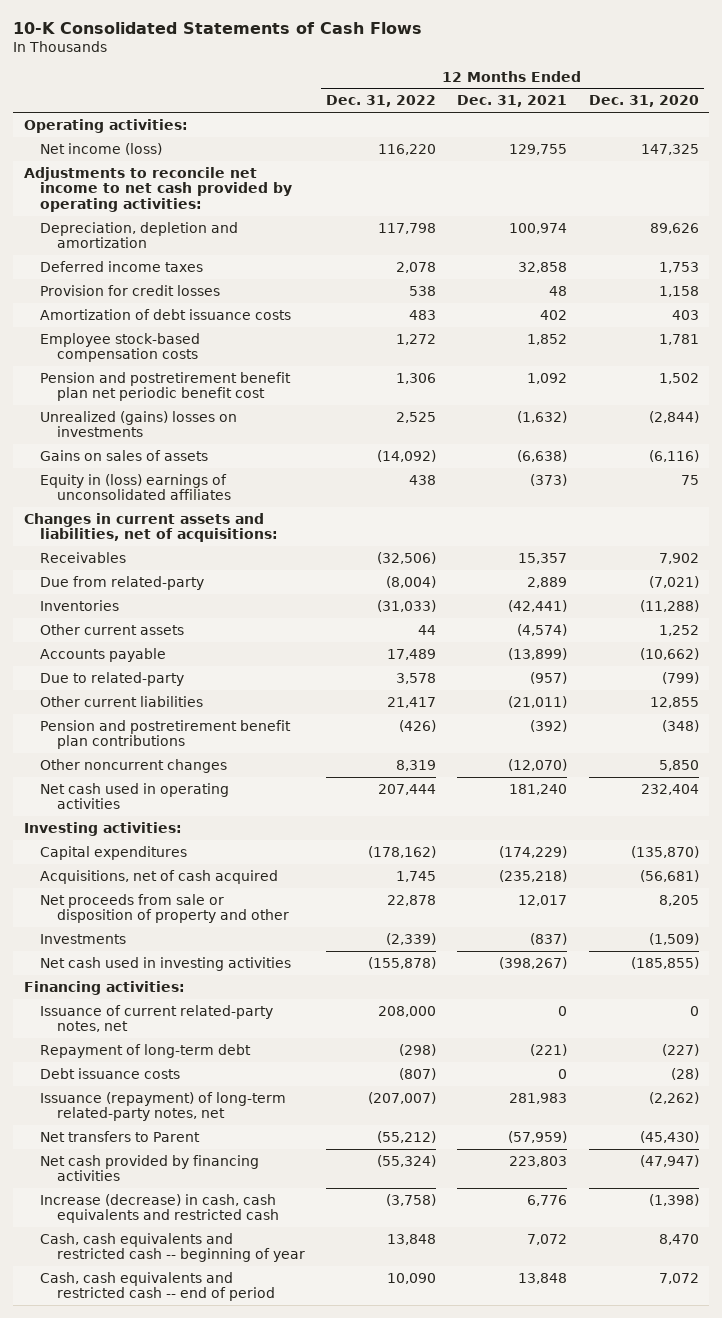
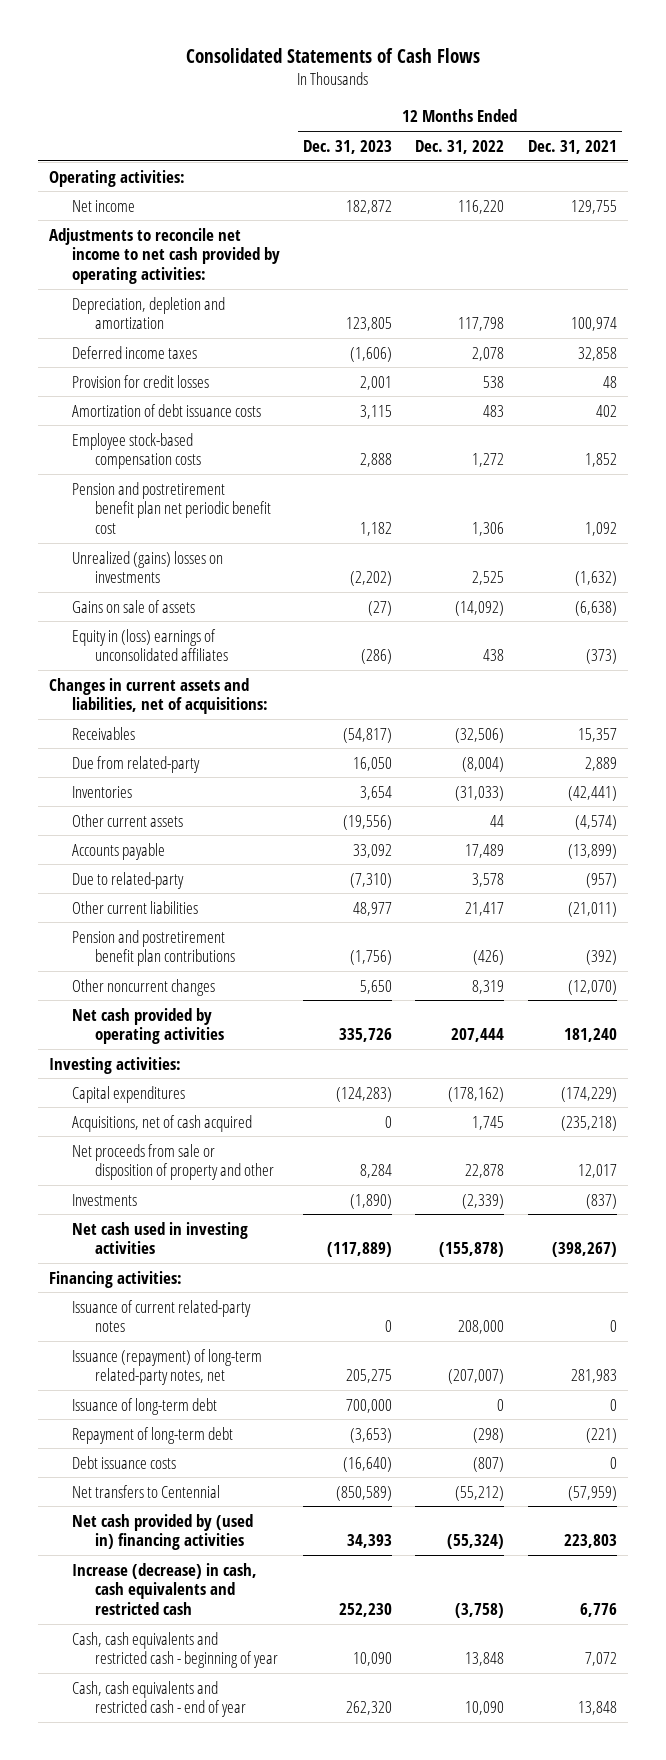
[12,21,422,34] 10-K Consolidated Statements of Cash Flows -> [185,48,480,64] Consolidated Statements of Cash Flows
[588,95,699,108] Dec. 31, 2020 -> none
none -> [303,139,393,154] Dec. 31, 2023
[40,142,163,155] Net income (loss) -> [72,199,136,212] Net income
[40,449,209,461] Gains on sales of assets -> [72,599,196,613] Gains on sale of assets
[40,782,230,810] Net cash used in operating activities -> [72,1007,225,1045] Net cash provided by operating activities
[40,1004,274,1033] Issuance of current related-party notes, net -> [72,1299,252,1333] Issuance of current related-party notes
[40,1091,287,1122] Issuance (repayment) of long-term related-party notes, net -> [72,1348,263,1386] Issuance (repayment) of long-term related-party notes, net
none -> [72,1397,218,1415] Issuance of long-term debt
[40,1130,201,1142] Net transfers to Parent -> [72,1484,221,1498] Net transfers to Centennial
[40,1154,260,1182] Net cash provided by financing activities -> [72,1513,254,1551] Net cash provided by (used in) financing activities
[40,1232,305,1263] Cash, cash equivalents and restricted cash -- beginning of year -> [72,1631,279,1669] Cash, cash equivalents and restricted cash - beginning of year
[40,1271,275,1302] Cash, cash equivalents and restricted cash -- end of period -> [72,1680,247,1718] Cash, cash equivalents and restricted cash - end of year

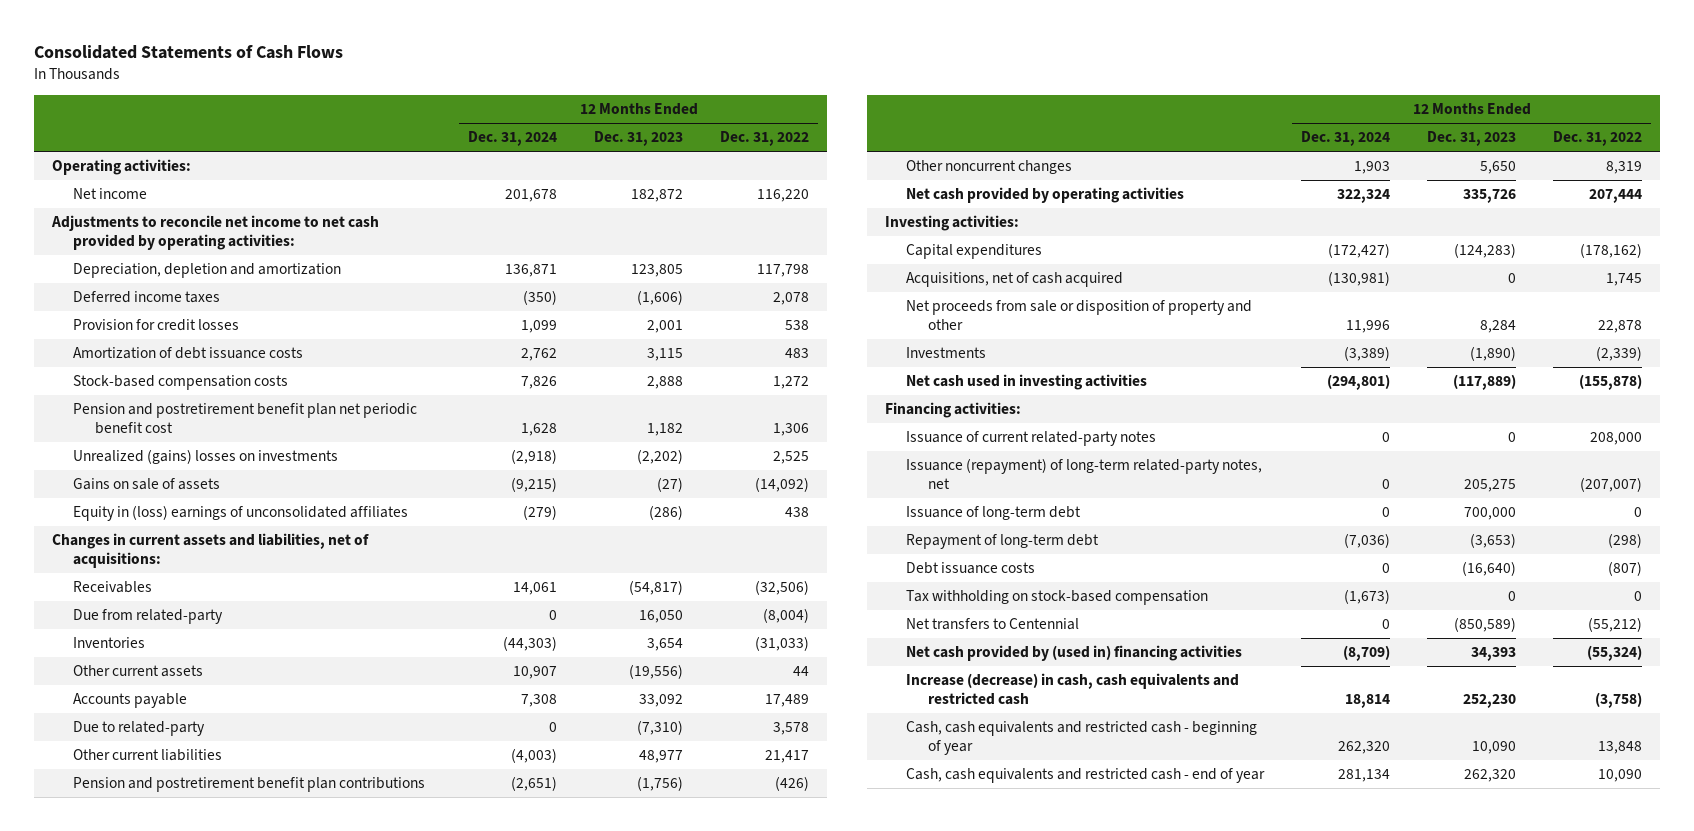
[527,139,617,154] Dec. 31, 2021 -> none
none -> [468,131,558,147] Dec. 31, 2024
[72,432,202,470] Employee stock-based compensation costs -> [73,375,289,391] Stock-based compensation costs
none -> [906,590,1209,606] Tax withholding on stock-based compensation

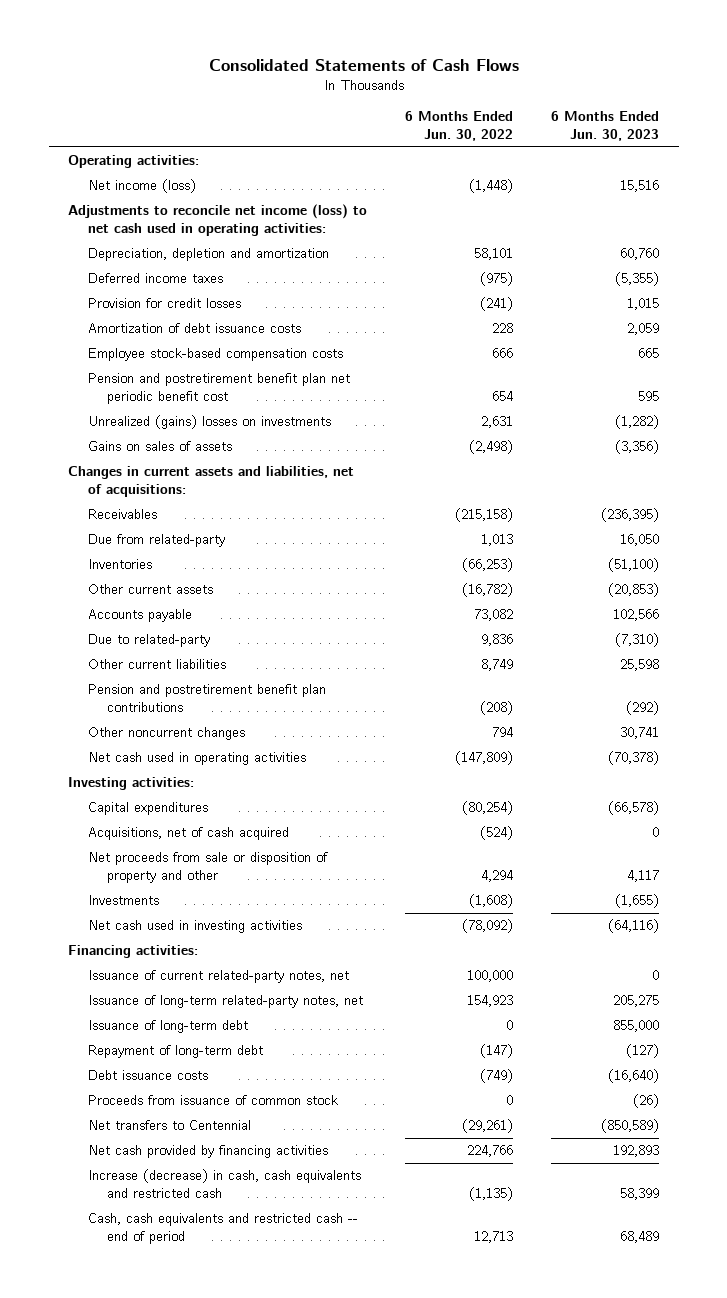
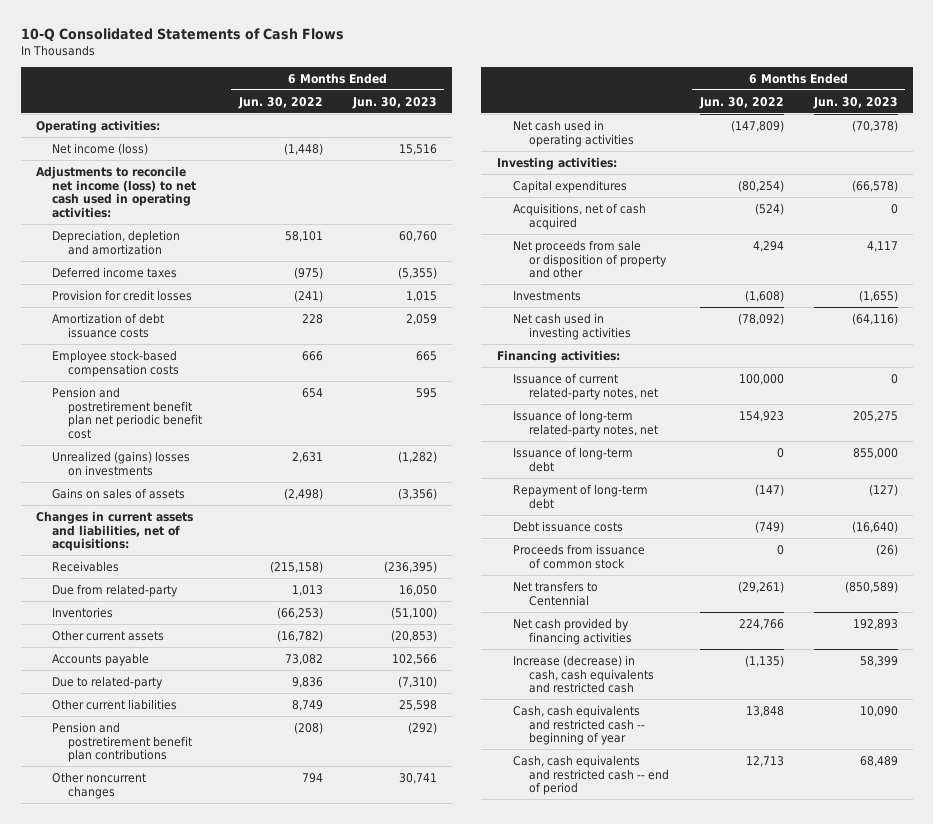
[208,58,519,71] Consolidated Statements of Cash Flows -> [20,28,344,43] 10-Q Consolidated Statements of Cash Flows
none -> [512,704,646,746] Cash, cash equivalents and restricted cash -- beginning of year

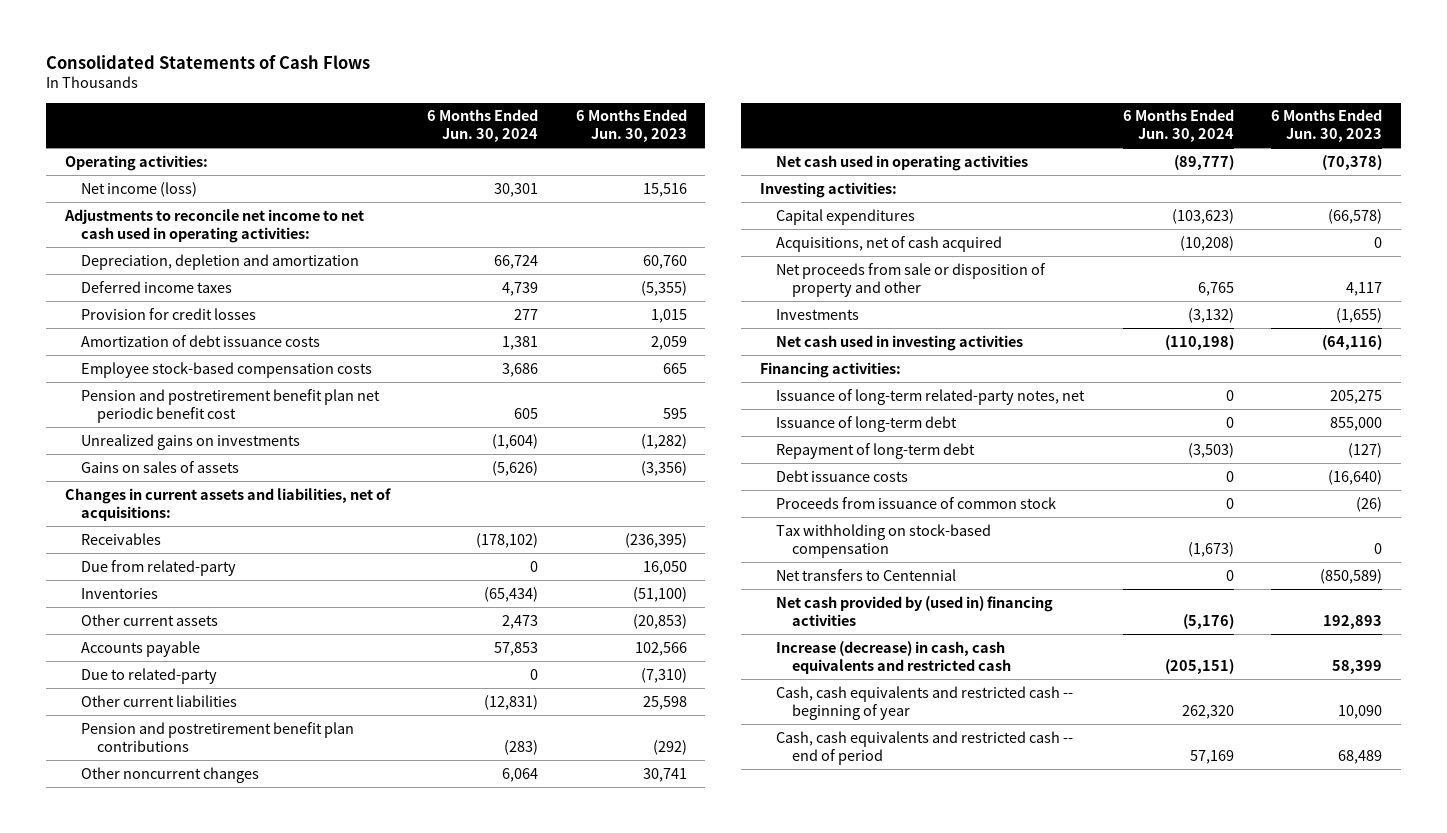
[20,28,344,43] 10-Q Consolidated Statements of Cash Flows -> [46,54,371,69] Consolidated Statements of Cash Flows
[237,96,323,109] Jun. 30, 2022 -> none
none -> [427,109,539,143] 6 Months Ended Jun. 30, 2024
[35,165,197,219] Adjustments to reconcile net income (loss) to net cash used in operating activities: -> [63,208,364,243] Adjustments to reconcile net income to net cash used in operating activities:
[52,450,191,476] Unrealized (gains) losses on investments -> [80,433,300,450] Unrealized gains on investments
[512,372,659,400] Issuance of current related-party notes, net -> none
none -> [776,523,992,558] Tax withholding on stock-based compensation
[512,617,633,645] Net cash provided by financing activities -> [776,595,1054,626] Net cash provided by (used in) financing activities

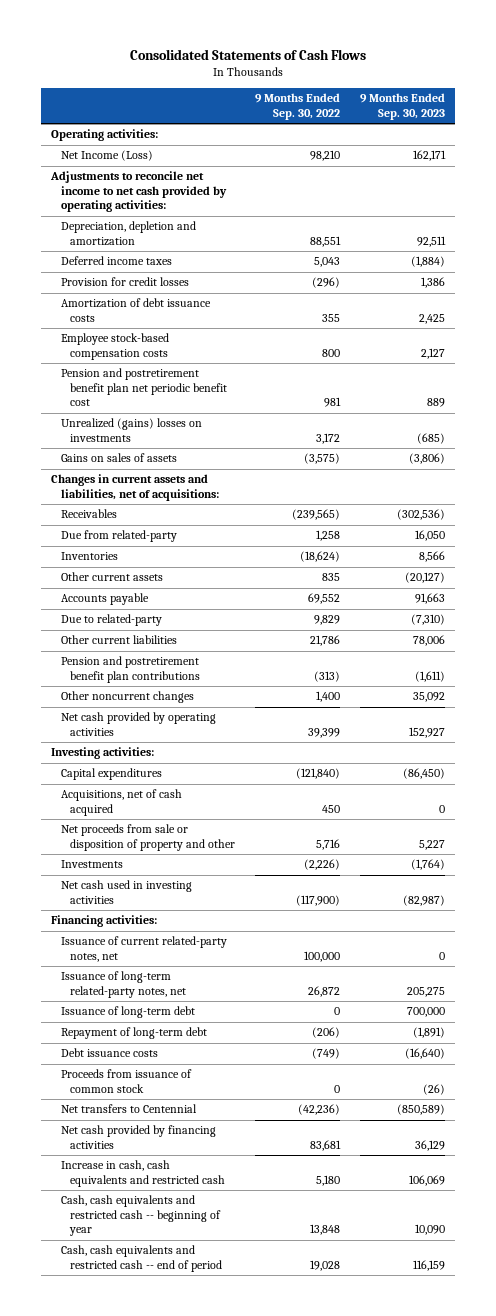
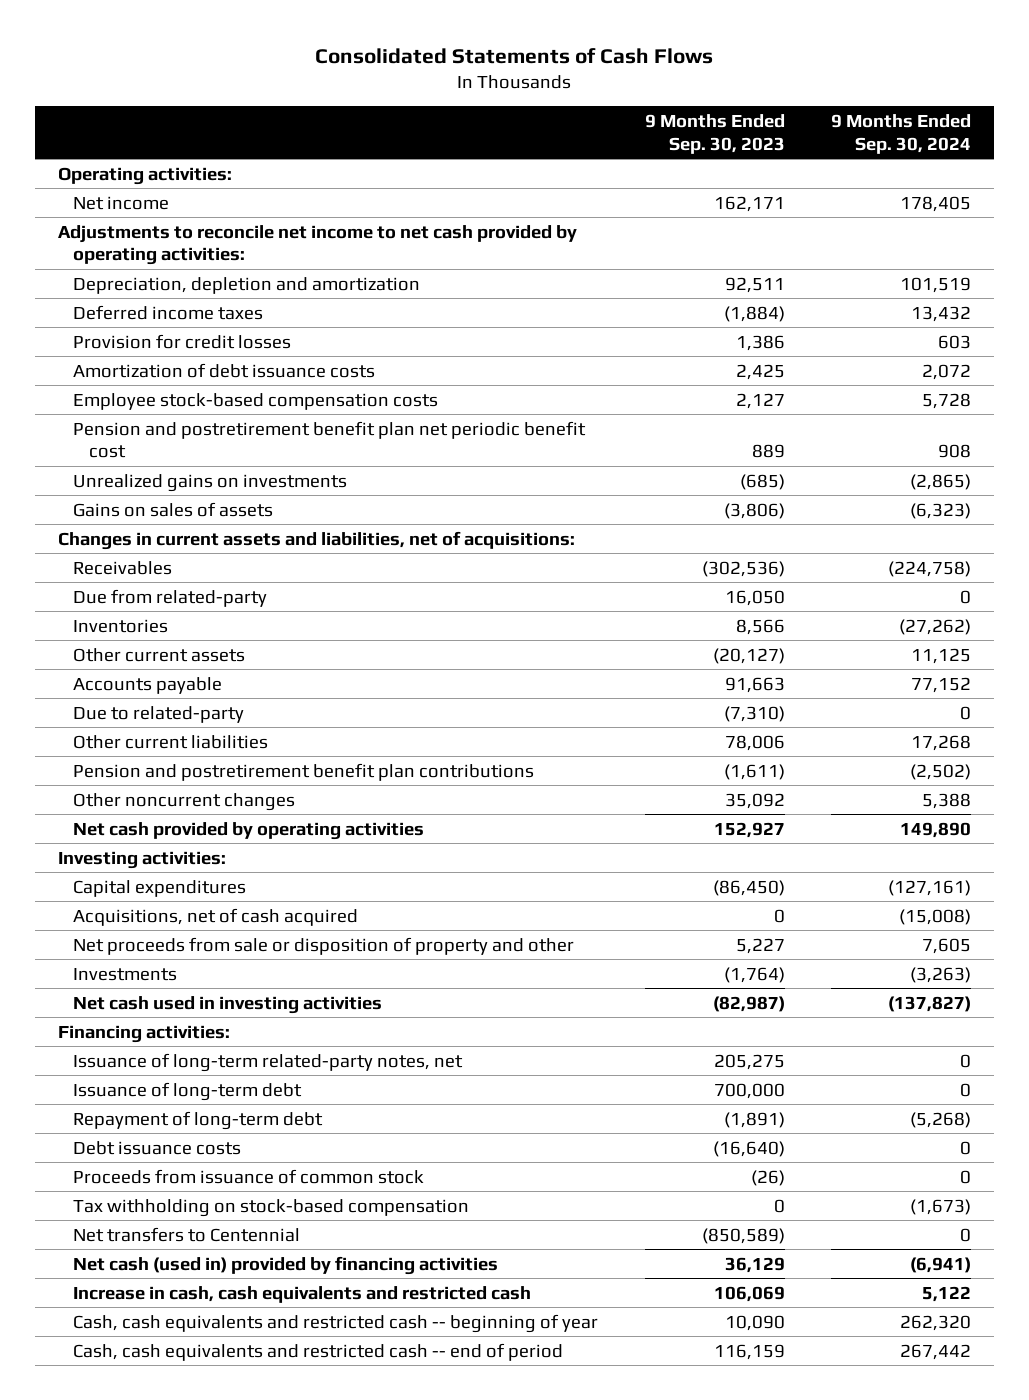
[254,93,340,120] 9 Months Ended Sep. 30, 2022 -> none
none -> [830,113,971,154] 9 Months Ended Sep. 30, 2024
[60,150,153,162] Net Income (Loss) -> [73,195,170,210] Net income
[60,418,202,442] Unrealized (gains) losses on investments -> [73,473,348,492] Unrealized gains on investments
[60,936,227,962] Issuance of current related-party notes, net -> none
none -> [73,1198,470,1217] Tax withholding on stock-based compensation
[60,1125,216,1149] Net cash provided by financing activities -> [73,1255,499,1275] Net cash (used in) provided by financing activities

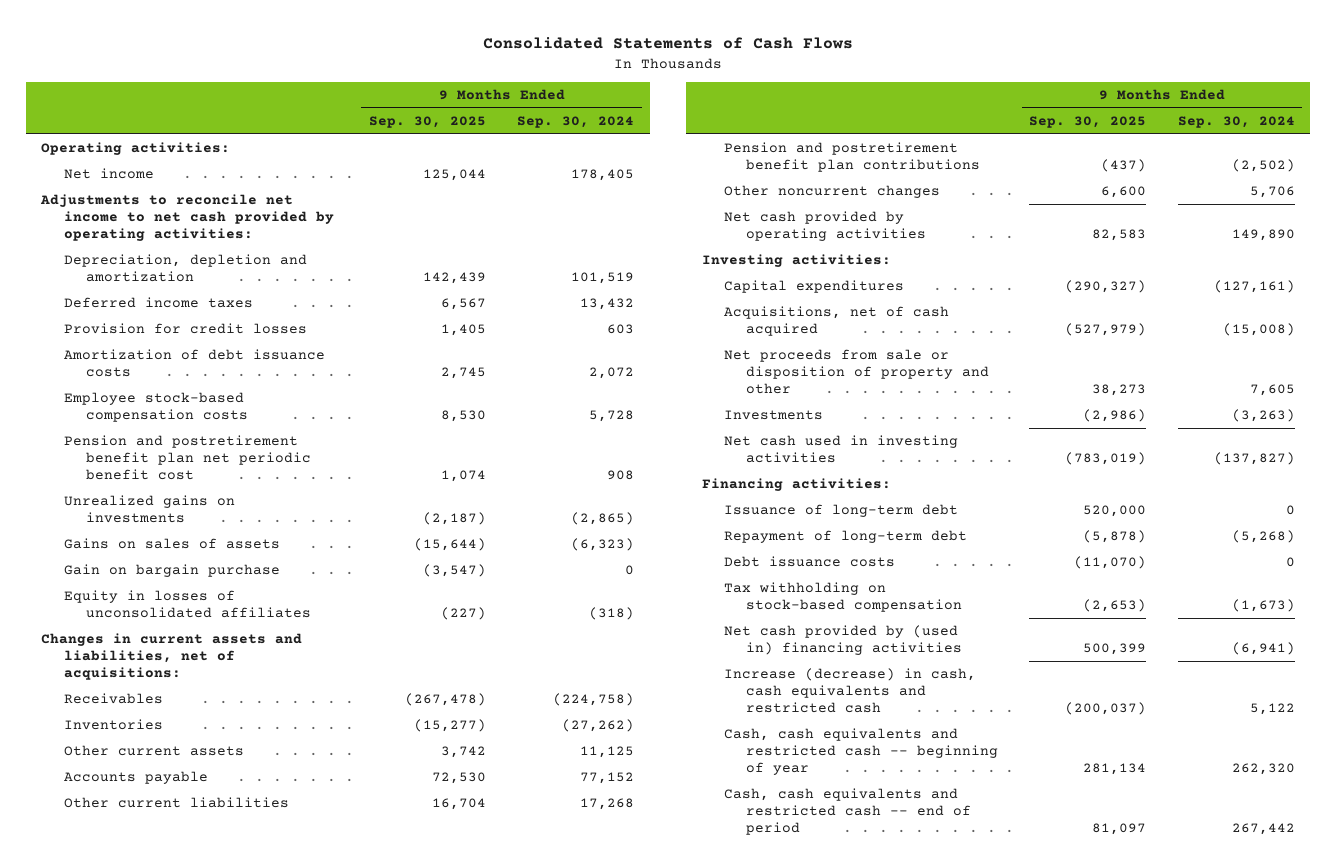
[644,113,785,154] 9 Months Ended Sep. 30, 2023 -> none
none -> [369,115,487,128] Sep. 30, 2025
none -> [63,564,280,578] Gain on bargain purchase
none -> [63,590,311,619] Equity in losses of unconsolidated affiliates
[73,588,268,607] Due from related-party -> none
[73,705,245,723] Due to related-party -> none
[921,792,971,809] 5,388 -> [1249,186,1295,199] 5,706
[73,1052,464,1072] Issuance of long-term related-party notes, net -> none
[73,1168,425,1184] Proceeds from issuance of common stock -> none
[73,1226,301,1242] Net transfers to Centennial -> none
[73,1255,499,1275] Net cash (used in) provided by financing activities -> [723,625,963,656] Net cash provided by (used in) financing activities
[73,1285,532,1303] Increase in cash, cash equivalents and restricted cash -> [723,668,976,714] Increase (decrease) in cash, cash equivalents and restricted cash

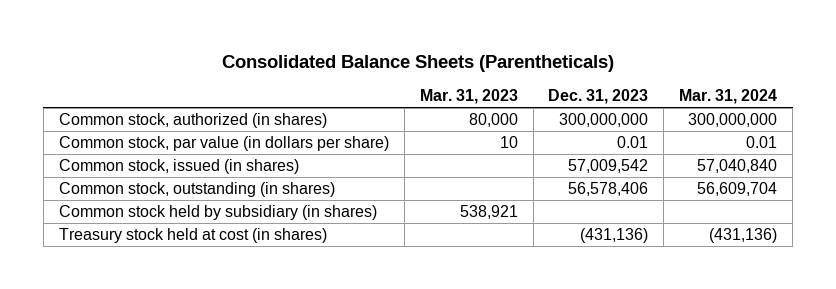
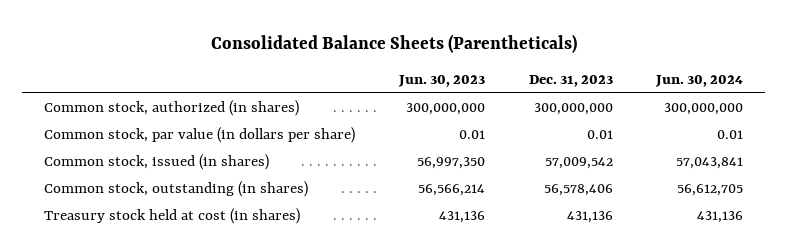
[419,89,518,105] Mar. 31, 2023 -> none
[679,89,778,105] Mar. 31, 2024 -> none
none -> [397,75,485,88] Jun. 30, 2023
none -> [655,75,744,88] Jun. 30, 2024
[58,205,377,221] Common stock held by subsidiary (in shares) -> none
[580,228,649,244] (431,136) -> [566,211,613,224] 431,136

